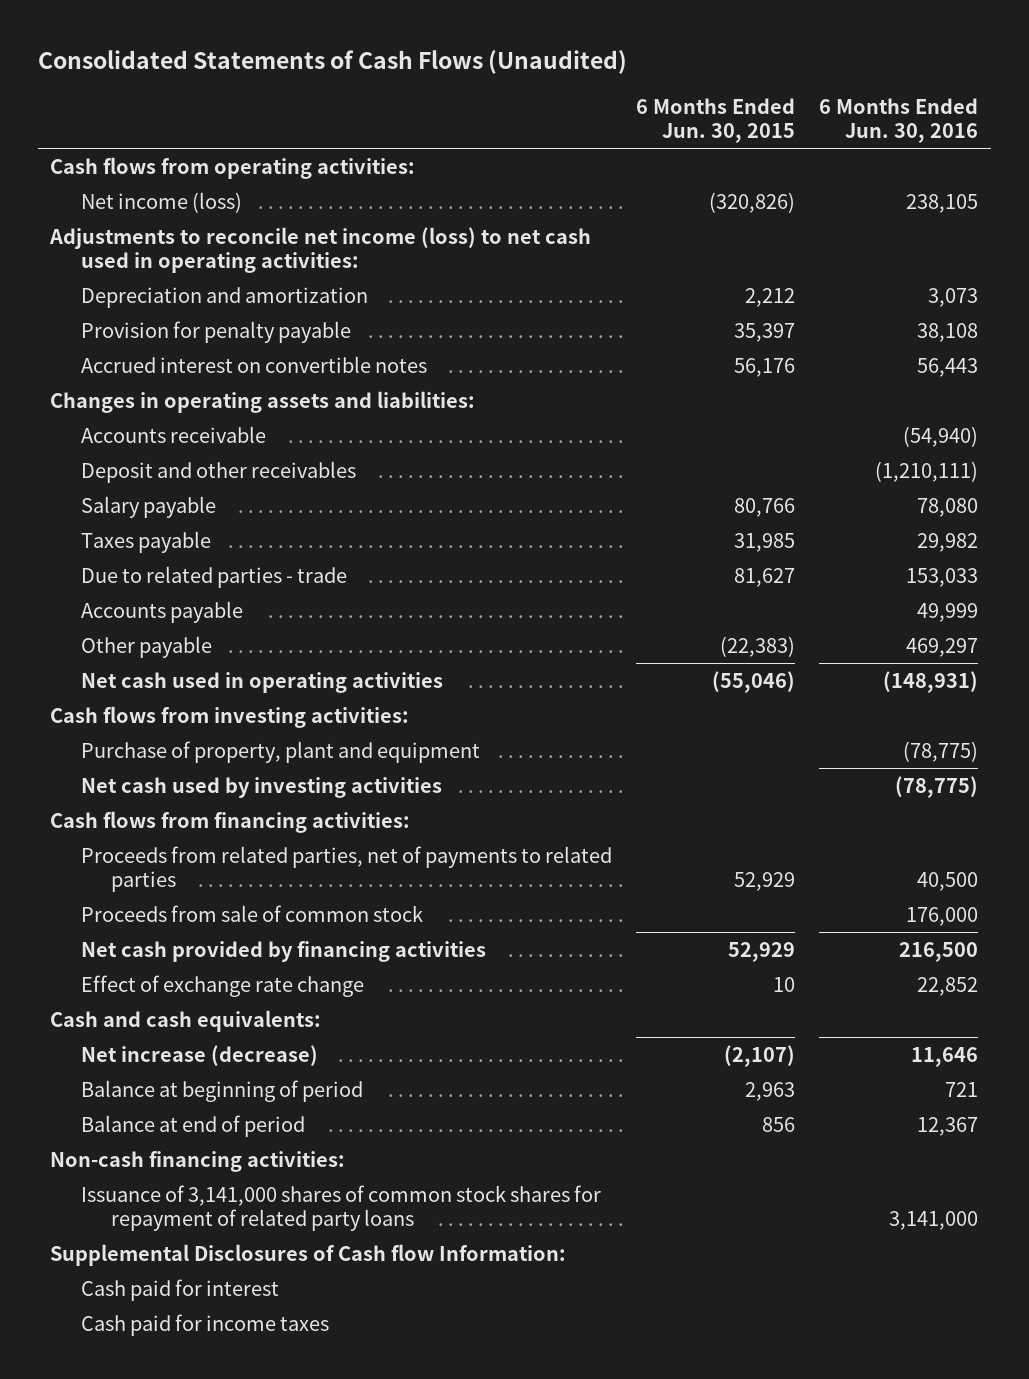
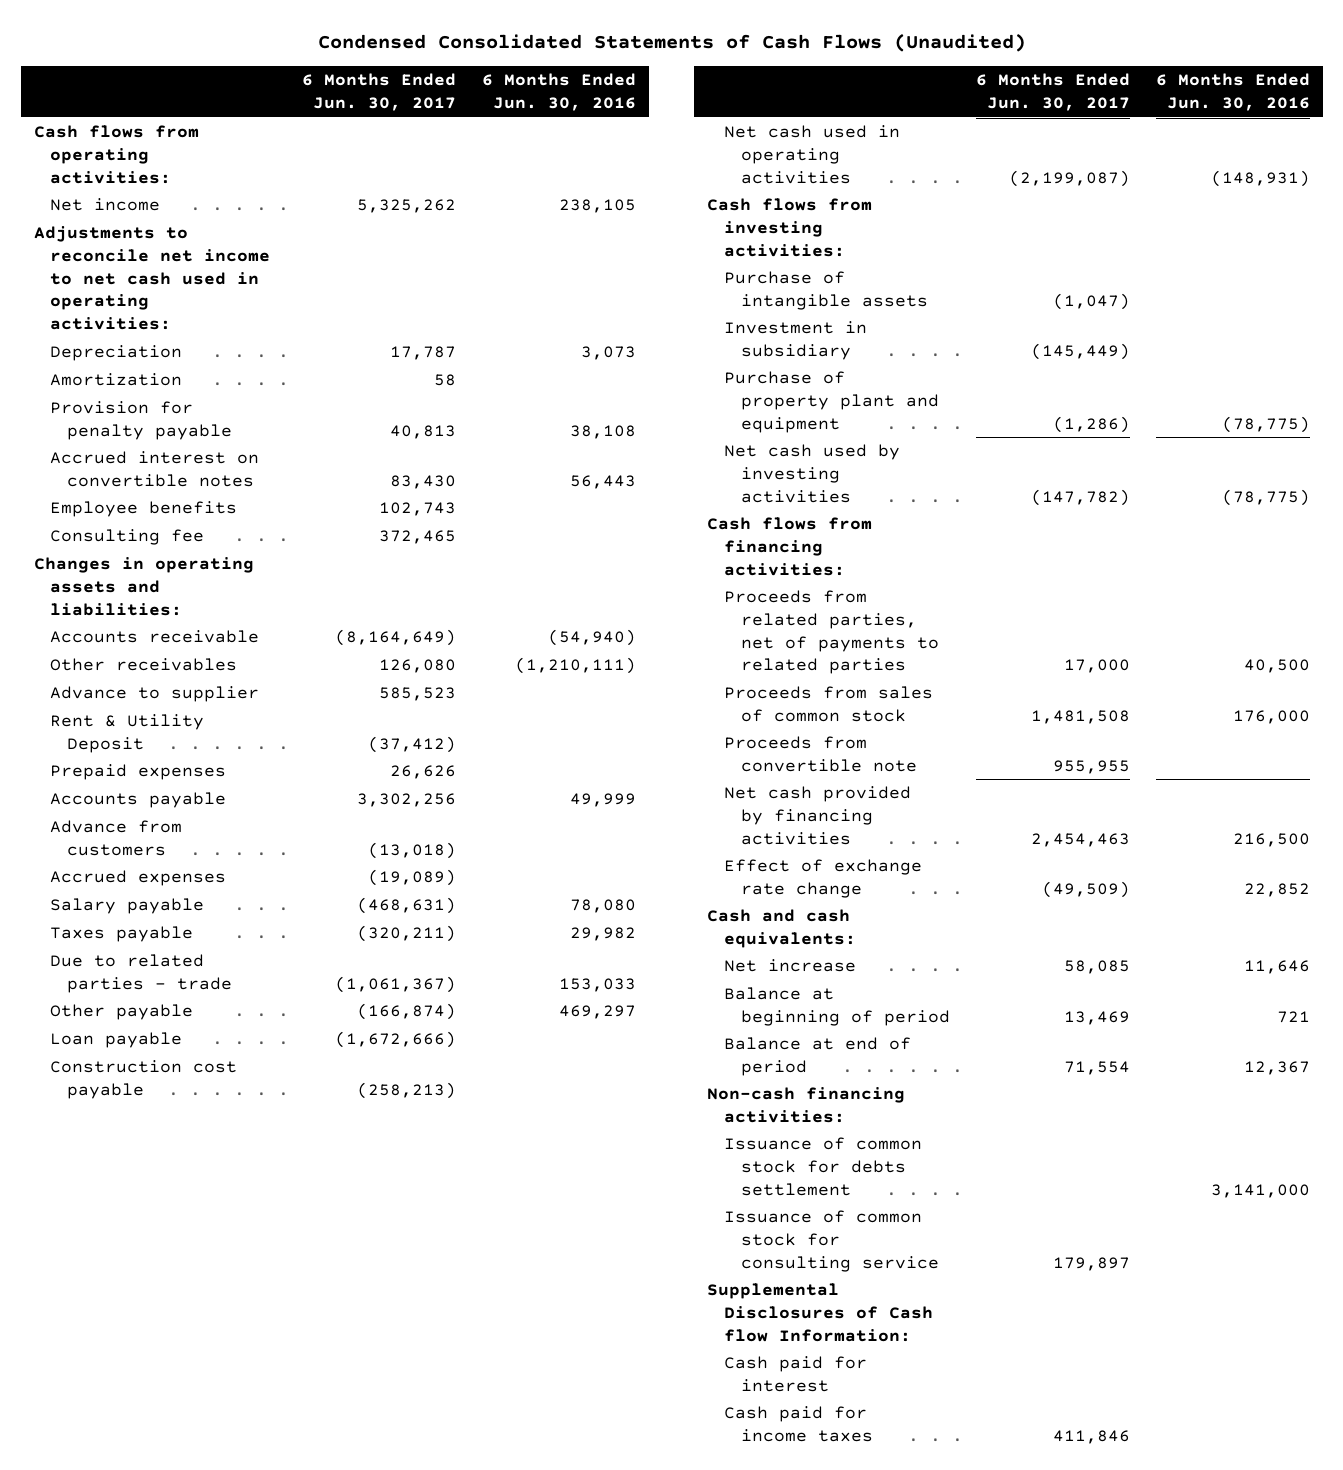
[37,50,627,75] Consolidated Statements of Cash Flows (Unaudited) -> [317,34,1026,53] Condensed Consolidated Statements of Cash Flows (Unaudited)
[636,98,796,143] 6 Months Ended Jun. 30, 2015 -> none
none -> [302,73,457,112] 6 Months Ended Jun. 30, 2017
[80,191,242,213] Net income (loss) -> [50,198,161,212] Net income
[49,226,592,273] Adjustments to reconcile net income (loss) to net cash used in operating activities: -> [33,226,271,331] Adjustments to reconcile net income to net cash used in operating activities:
[80,286,368,308] Depreciation and amortization -> [50,345,183,362] Depreciation
none -> [50,373,183,387] Amortization
none -> [50,501,238,518] Employee benefits
none -> [50,529,205,546] Consulting fee
[80,460,356,483] Deposit and other receivables -> [50,658,238,672] Other receivables
none -> [50,686,260,703] Advance to supplier
none -> [50,714,205,753] Rent & Utility Deposit
none -> [50,764,227,781] Prepaid expenses
[80,600,243,623] Accounts payable -> [50,792,227,809] Accounts payable
none -> [50,820,183,856] Advance from customers
none -> [50,870,227,887] Accrued expenses
none -> [50,1032,183,1049] Loan payable
none -> [50,1060,238,1099] Construction cost payable
none -> [723,271,928,310] Purchase of intangible assets
none -> [723,321,867,360] Investment in subsidiary
[80,740,480,763] Purchase of property, plant and equipment -> [723,371,939,433] Purchase of property plant and equipment
[80,904,423,922] Proceeds from sale of common stock -> [723,686,933,722] Proceeds from sales of common stock
none -> [723,736,917,772] Proceeds from convertible note
[80,1044,318,1066] Net increase (decrease) -> [723,959,856,973] Net increase
[80,1184,601,1231] Issuance of 3,141,000 shares of common stock shares for repayment of related party loans -> [723,1137,922,1196] Issuance of common stock for debts settlement
none -> [723,1210,939,1272] Issuance of common stock for consulting service

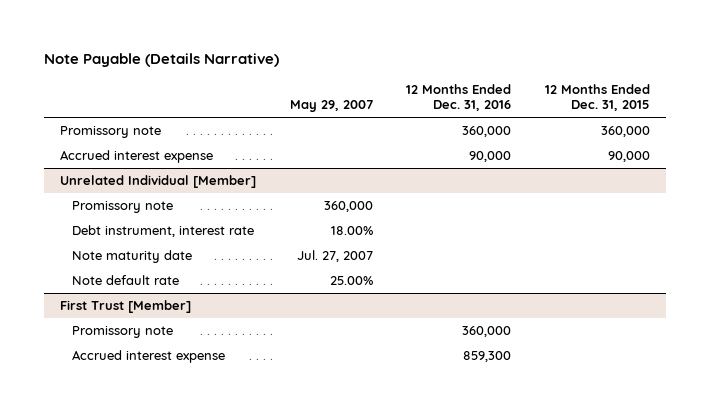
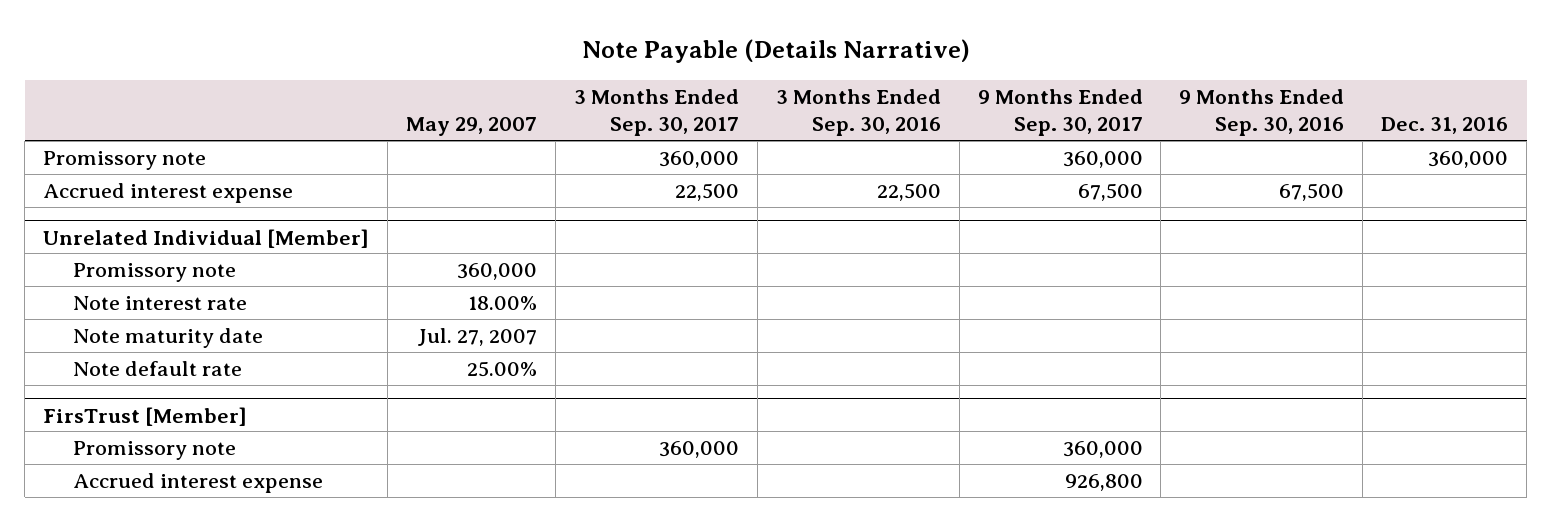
[406,84,512,112] 12 Months Ended Dec. 31, 2016 -> none
[544,84,650,112] 12 Months Ended Dec. 31, 2015 -> none
none -> [573,88,739,137] 3 Months Ended Sep. 30, 2017
none -> [775,88,941,137] 3 Months Ended Sep. 30, 2016
none -> [977,88,1143,137] 9 Months Ended Sep. 30, 2017
none -> [1179,88,1345,137] 9 Months Ended Sep. 30, 2016
none -> [1381,117,1509,135] Dec. 31, 2016
[71,225,254,238] Debt instrument, interest rate -> [73,295,248,310] Note interest rate
[60,300,192,314] First Trust [Member] -> none
[71,326,173,339] Promissory note -> none
[71,350,225,364] Accrued interest expense -> none
none -> [43,406,248,426] FirsTrust [Member]
none -> [73,440,237,460] Promissory note
none -> [73,472,324,493] Accrued interest expense

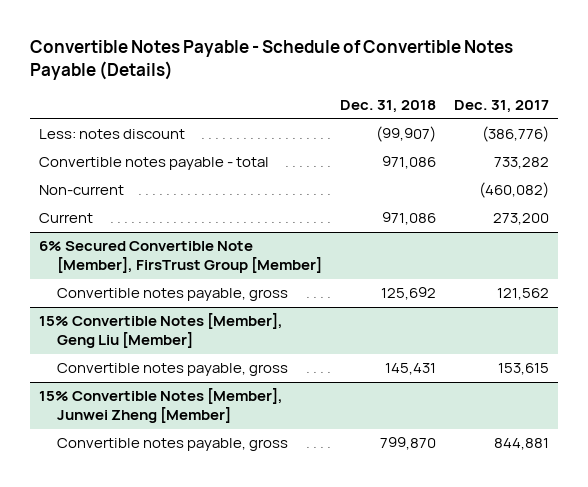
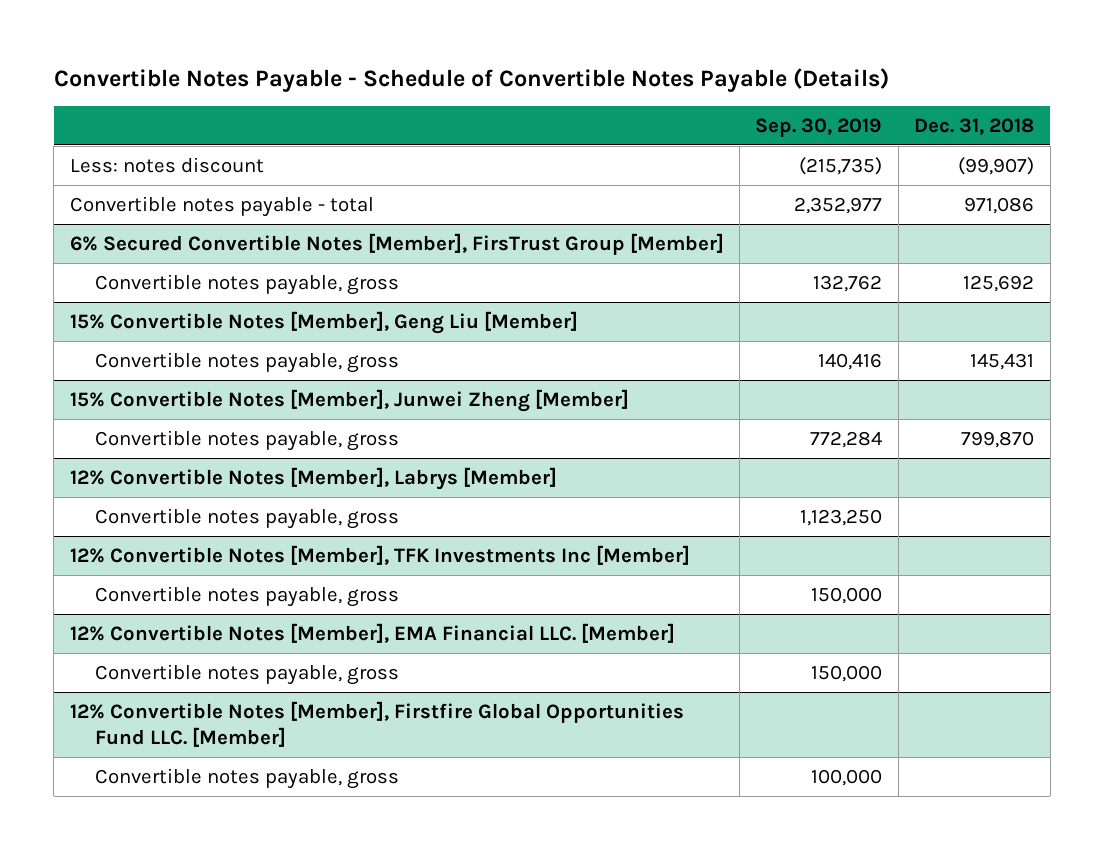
[454,100,550,114] Dec. 31, 2017 -> none
none -> [755,117,883,137] Sep. 30, 2019
[38,185,124,196] Non-current -> none
[38,213,93,224] Current -> none
[38,241,323,274] 6% Secured Convertible Note [Member], FirsTrust Group [Member] -> [69,232,724,255] 6% Secured Convertible Notes [Member], FirsTrust Group [Member]
none -> [69,466,557,490] 12% Convertible Notes [Member], Labrys [Member]
none -> [94,507,399,529] Convertible notes payable, gross
none -> [69,544,690,565] 12% Convertible Notes [Member], TFK Investments Inc [Member]
none -> [94,585,399,607] Convertible notes payable, gross
none -> [69,622,675,643] 12% Convertible Notes [Member], EMA Financial LLC. [Member]
none -> [94,663,399,685] Convertible notes payable, gross
none -> [69,700,684,748] 12% Convertible Notes [Member], Firstfire Global Opportunities Fund LLC. [Member]
none -> [94,767,399,789] Convertible notes payable, gross

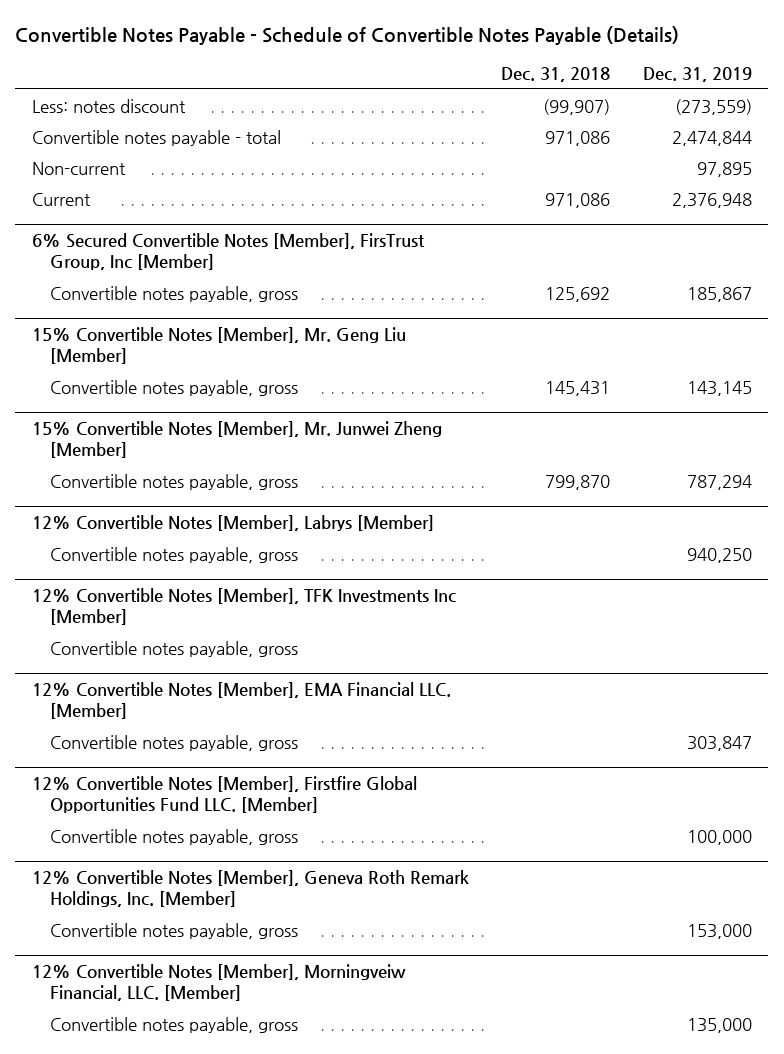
[755,117,883,137] Sep. 30, 2019 -> none
none -> [643,66,753,82] Dec. 31, 2019
none -> [31,161,126,175] Non-current
none -> [31,192,91,206] Current
[69,232,724,255] 6% Secured Convertible Notes [Member], FirsTrust Group [Member] -> [31,232,425,270] 6% Secured Convertible Notes [Member], FirsTrust Group, Inc [Member]
[69,310,578,334] 15% Convertible Notes [Member], Geng Liu [Member] -> [31,326,406,364] 15% Convertible Notes [Member], Mr. Geng Liu [Member]
[69,388,629,412] 15% Convertible Notes [Member], Junwei Zheng [Member] -> [31,420,442,458] 15% Convertible Notes [Member], Mr. Junwei Zheng [Member]
none -> [31,869,469,907] 12% Convertible Notes [Member], Geneva Roth Remark Holdings, Inc. [Member]
none -> [50,922,299,939] Convertible notes payable, gross
none -> [31,963,406,1001] 12% Convertible Notes [Member], Morningveiw Financial, LLC. [Member]
none -> [50,1016,299,1033] Convertible notes payable, gross

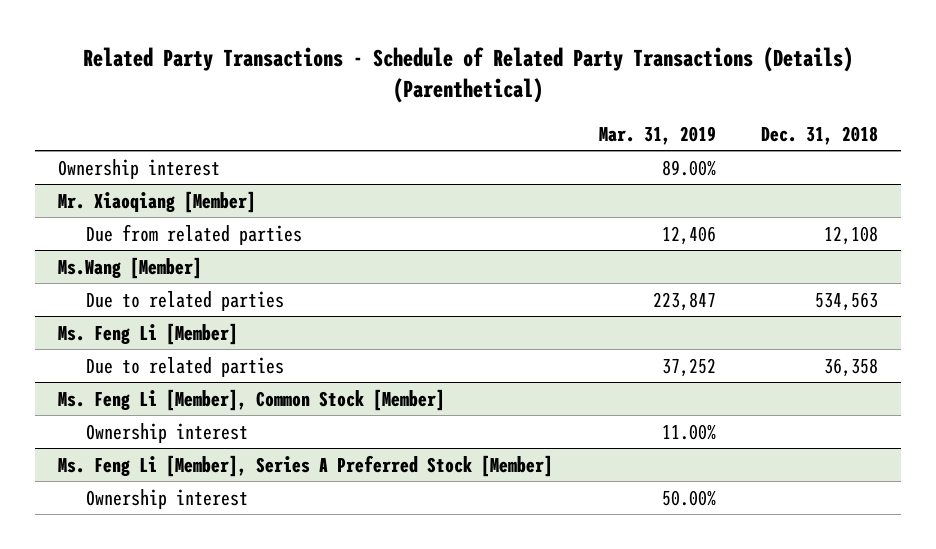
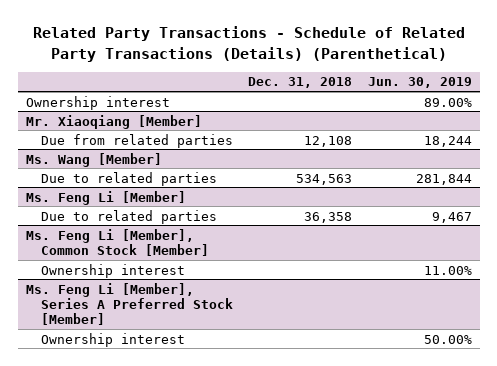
[598,125,716,145] Mar. 31, 2019 -> none
none -> [367,77,472,89] Jun. 30, 2019
[57,256,202,279] Ms.Wang [Member] -> [25,152,162,167] Ms. Wang [Member]

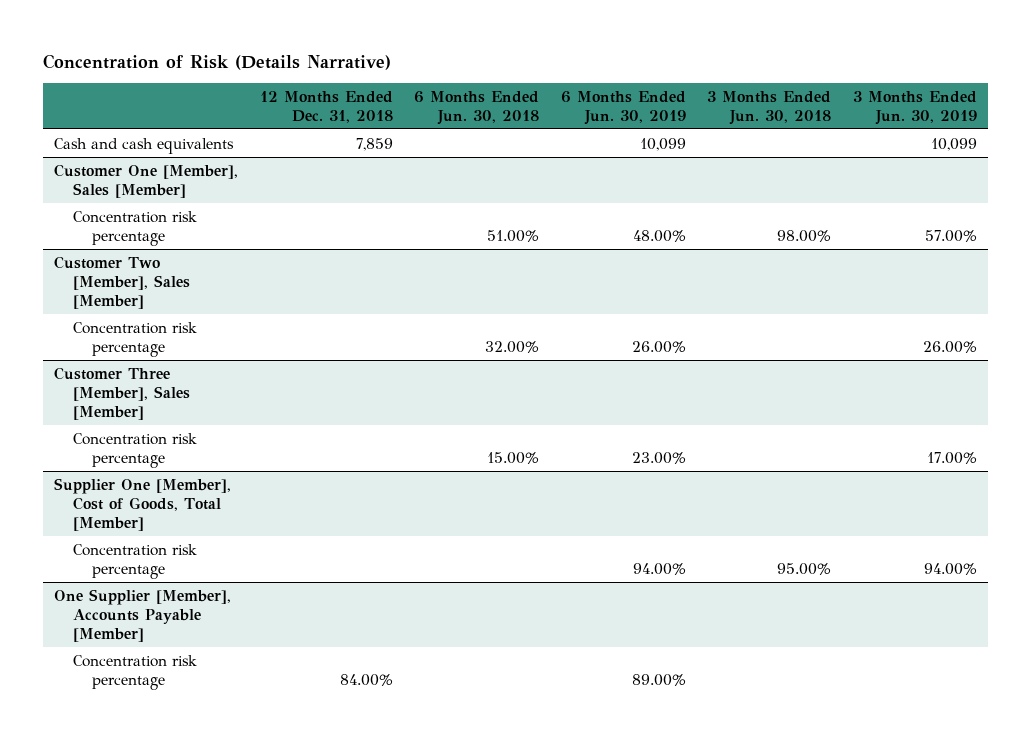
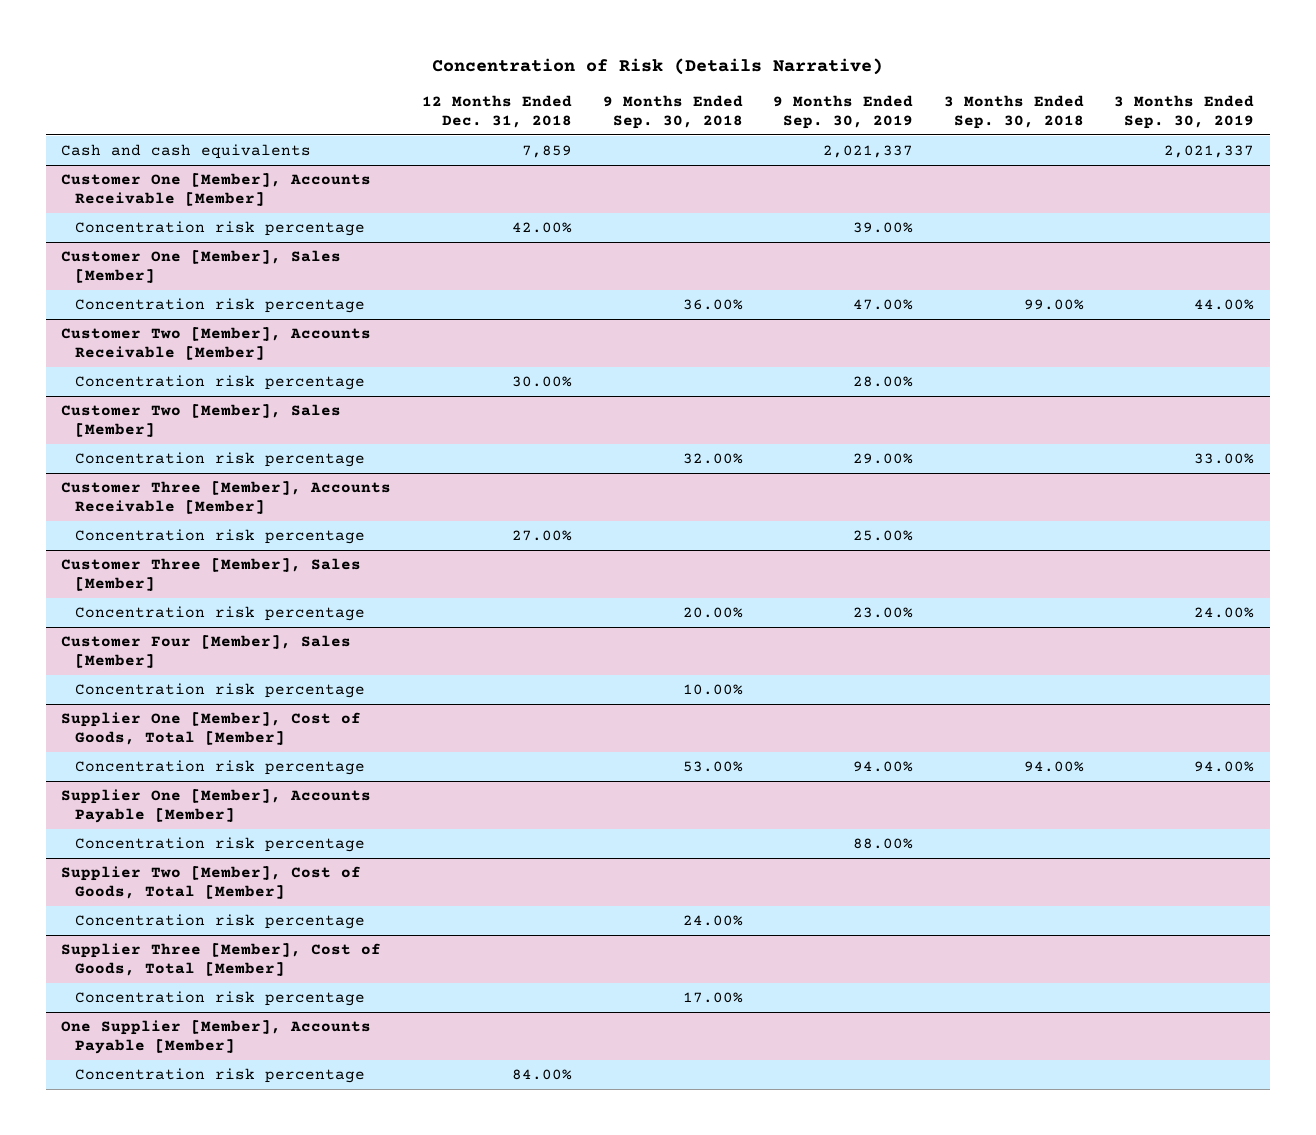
[414,90,540,125] 6 Months Ended Jun. 30, 2018 -> none
[560,90,686,125] 6 Months Ended Jun. 30, 2019 -> none
[707,90,832,125] 3 Months Ended Jun. 30, 2018 -> none
[853,90,978,125] 3 Months Ended Jun. 30, 2019 -> none
none -> [602,94,743,130] 9 Months Ended Sep. 30, 2018
none -> [773,94,914,130] 9 Months Ended Sep. 30, 2019
none -> [943,94,1084,130] 3 Months Ended Sep. 30, 2018
none -> [1114,94,1255,130] 3 Months Ended Sep. 30, 2019
none -> [61,172,372,207] Customer One [Member], Accounts Receivable [Member]
none -> [74,220,365,236] Concentration risk percentage
none -> [61,326,372,361] Customer Two [Member], Accounts Receivable [Member]
none -> [74,374,365,390] Concentration risk percentage
none -> [61,480,392,515] Customer Three [Member], Accounts Receivable [Member]
none -> [74,528,365,544] Concentration risk percentage
none -> [61,634,352,669] Customer Four [Member], Sales [Member]
none -> [74,682,365,698] Concentration risk percentage
none -> [61,788,372,824] Supplier One [Member], Accounts Payable [Member]
none -> [74,836,365,852] Concentration risk percentage
none -> [61,865,362,900] Supplier Two [Member], Cost of Goods, Total [Member]
none -> [74,913,365,929] Concentration risk percentage
none -> [61,942,382,977] Supplier Three [Member], Cost of Goods, Total [Member]
none -> [74,990,365,1006] Concentration risk percentage

